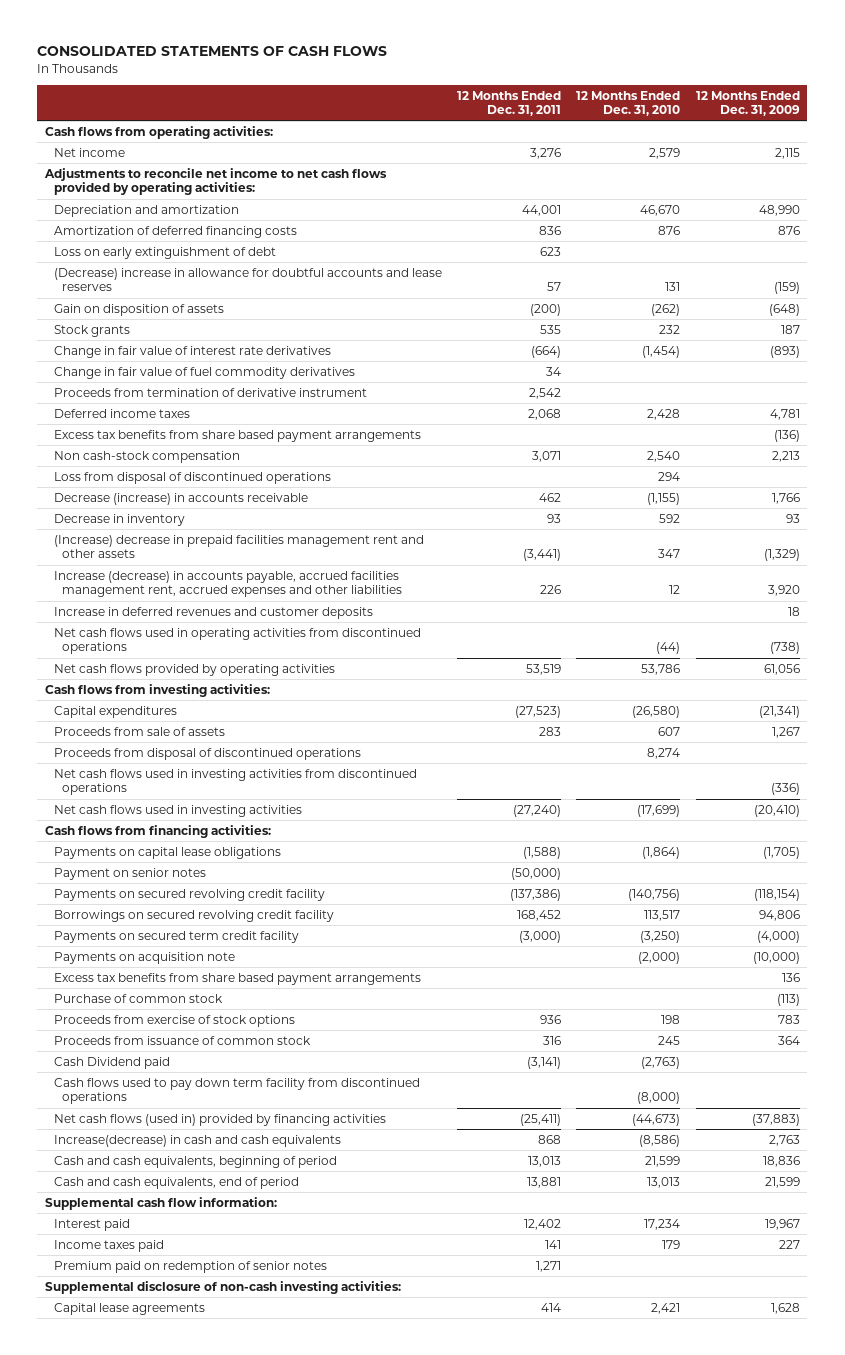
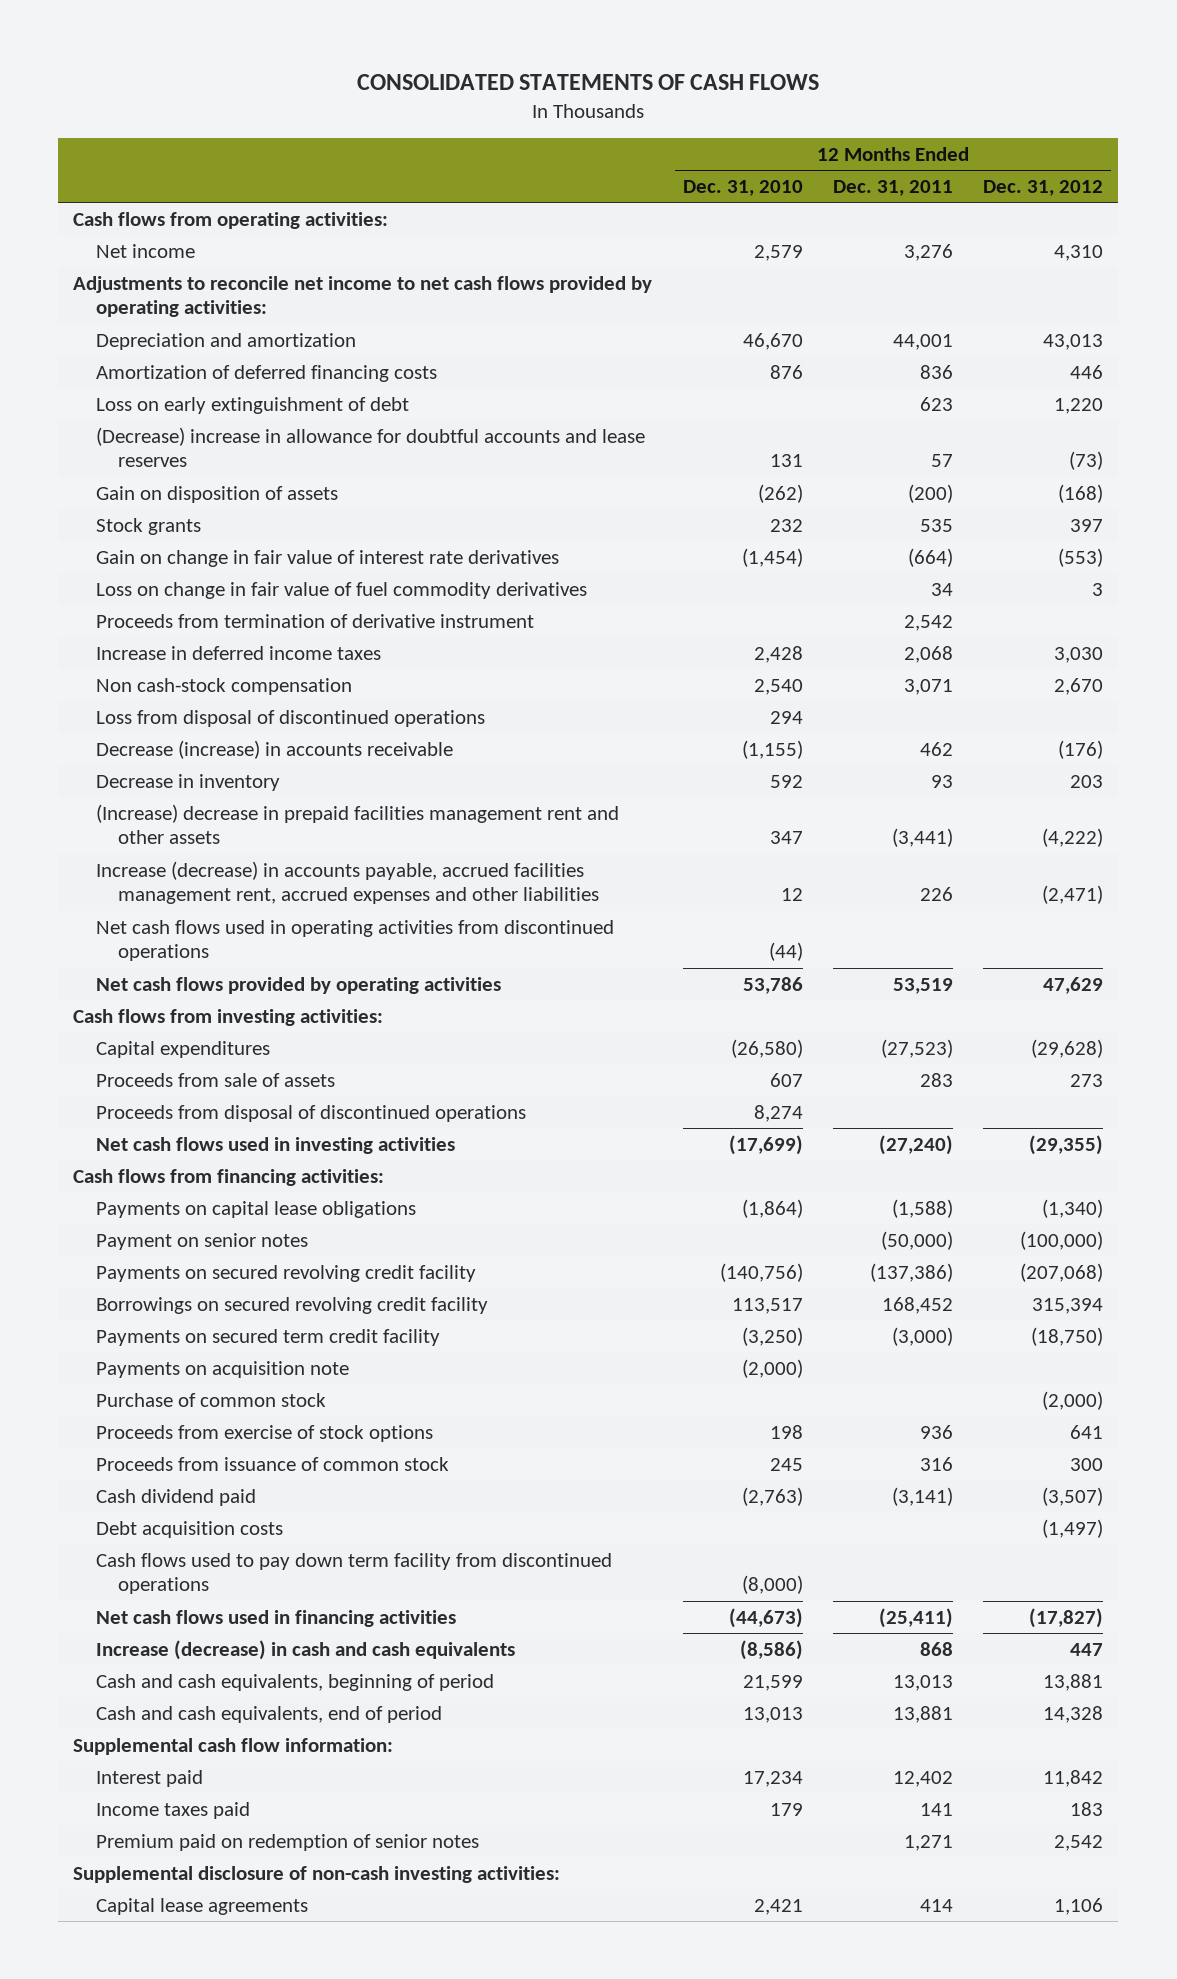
[695,90,800,117] 12 Months Ended Dec. 31, 2009 -> none
none -> [983,179,1104,196] Dec. 31, 2012
[53,345,331,358] Change in fair value of interest rate derivatives -> [95,549,559,567] Gain on change in fair value of interest rate derivatives
[53,366,355,379] Change in fair value of fuel commodity derivatives -> [95,581,587,599] Loss on change in fair value of fuel commodity derivatives
[53,429,421,442] Excess tax benefits from share based payment arrangements -> none
[53,408,190,418] Deferred income taxes -> [95,645,381,660] Increase in deferred income taxes
[53,606,373,619] Increase in deferred revenues and customer deposits -> none
[53,768,417,796] Net cash flows used in investing activities from discontinued operations -> none
[53,972,421,985] Excess tax benefits from share based payment arrangements -> none
[53,1056,170,1069] Cash Dividend paid -> [95,1488,256,1506] Cash dividend paid
none -> [95,1520,283,1538] Debt acquisition costs
[53,1113,386,1126] Net cash flows (used in) provided by financing activities -> [95,1609,456,1627] Net cash flows used in financing activities
[53,1134,341,1147] Increase(decrease) in cash and cash equivalents -> [95,1639,515,1660] Increase (decrease) in cash and cash equivalents

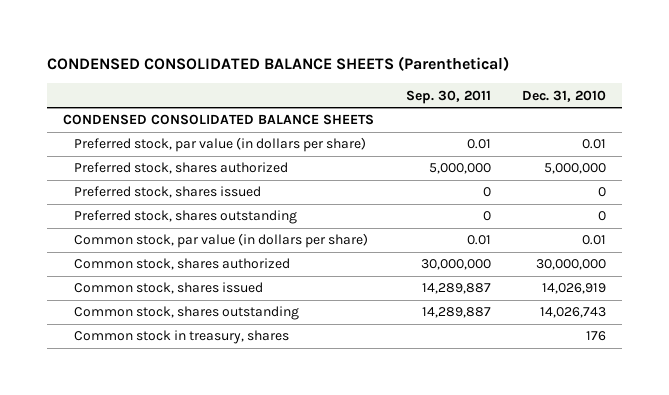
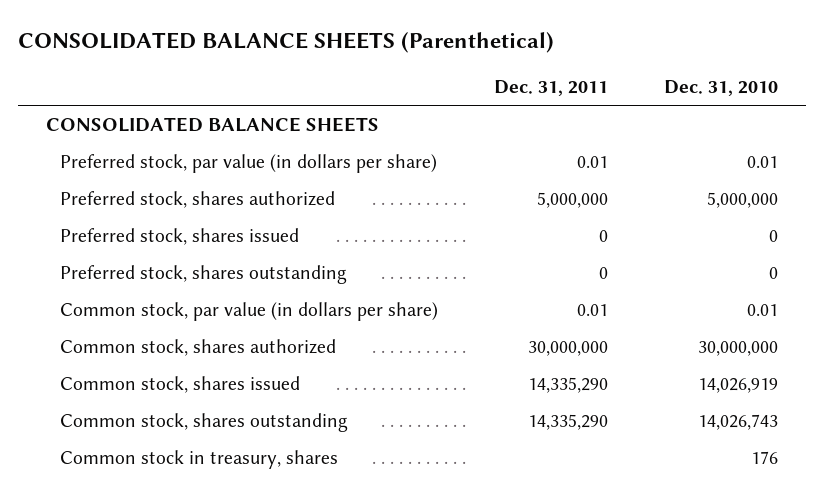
[47,56,510,72] CONDENSED CONSOLIDATED BALANCE SHEETS (Parenthetical) -> [18,32,555,54] CONSOLIDATED BALANCE SHEETS (Parenthetical)
[405,89,491,104] Sep. 30, 2011 -> none
none -> [494,79,609,96] Dec. 31, 2011
[62,114,374,126] CONDENSED CONSOLIDATED BALANCE SHEETS -> [46,116,380,132] CONSOLIDATED BALANCE SHEETS

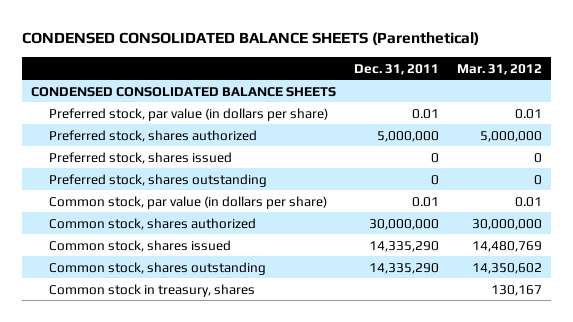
[18,32,555,54] CONSOLIDATED BALANCE SHEETS (Parenthetical) -> [22,32,480,46] CONDENSED CONSOLIDATED BALANCE SHEETS (Parenthetical)
[664,79,779,96] Dec. 31, 2010 -> none
none -> [456,63,542,75] Mar. 31, 2012
[46,116,380,132] CONSOLIDATED BALANCE SHEETS -> [31,86,337,97] CONDENSED CONSOLIDATED BALANCE SHEETS

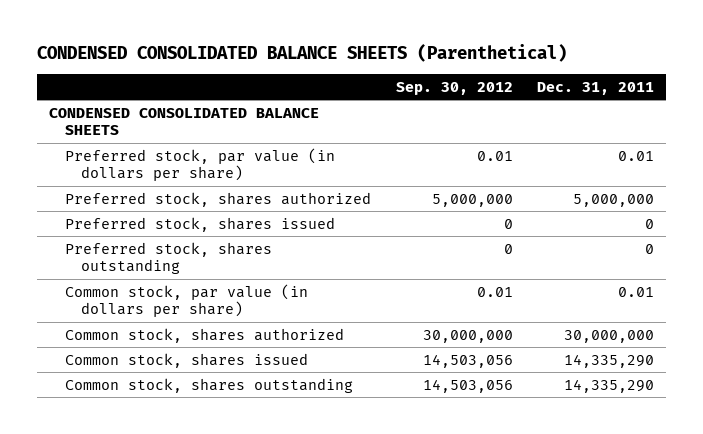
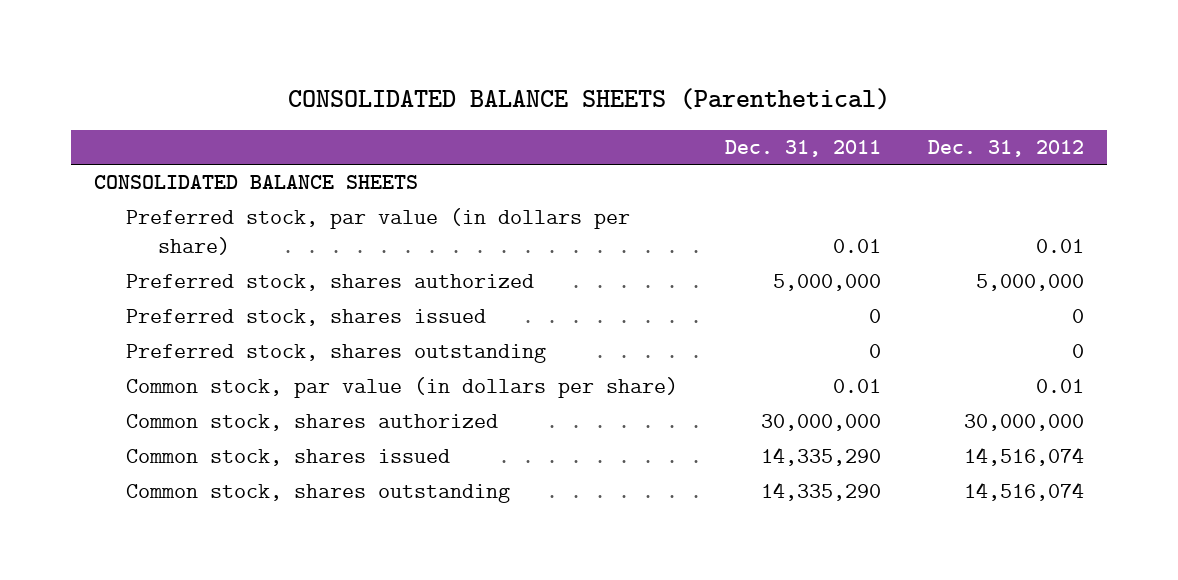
[36,44,567,63] CONDENSED CONSOLIDATED BALANCE SHEETS (Parenthetical) -> [287,87,890,110] CONSOLIDATED BALANCE SHEETS (Parenthetical)
[395,81,513,95] Sep. 30, 2012 -> none
none -> [927,140,1084,158] Dec. 31, 2012
[48,107,319,136] CONDENSED CONSOLIDATED BALANCE SHEETS -> [94,175,419,190] CONSOLIDATED BALANCE SHEETS

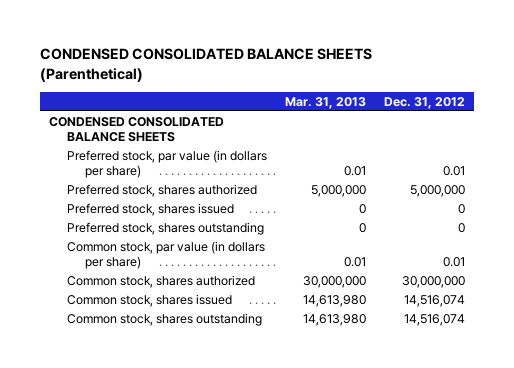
[287,87,890,110] CONSOLIDATED BALANCE SHEETS (Parenthetical) -> [39,48,372,83] CONDENSED CONSOLIDATED BALANCE SHEETS (Parenthetical)
[724,140,881,158] Dec. 31, 2011 -> none
none -> [285,96,367,109] Mar. 31, 2013
[94,175,419,190] CONSOLIDATED BALANCE SHEETS -> [48,117,224,142] CONDENSED CONSOLIDATED BALANCE SHEETS

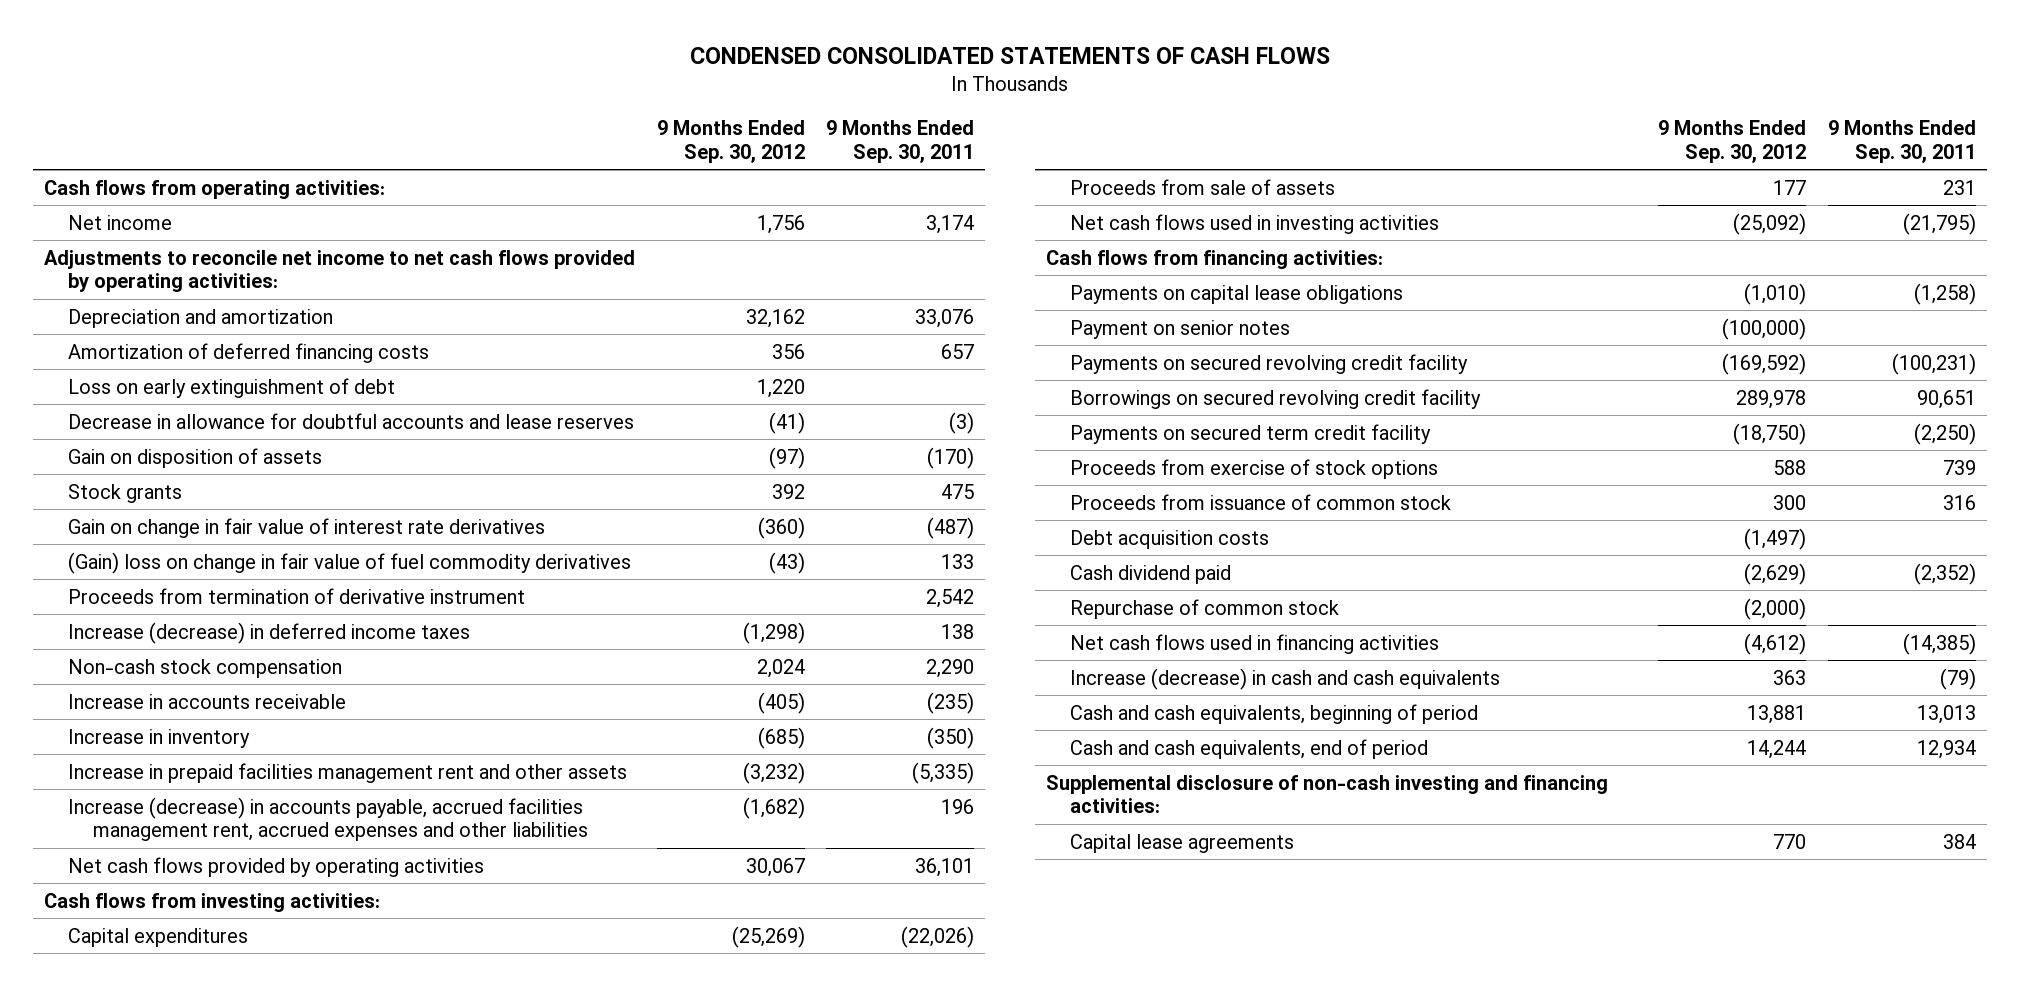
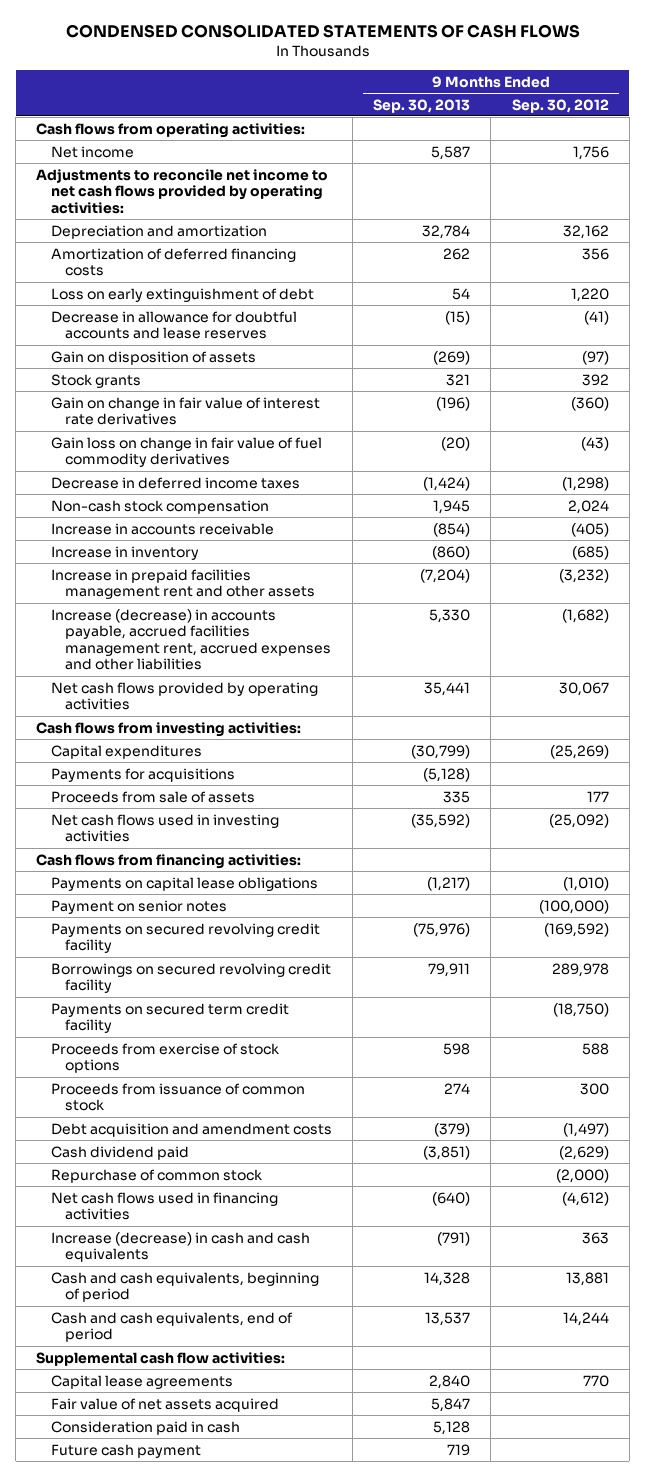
[826,120,975,164] 9 Months Ended Sep. 30, 2011 -> none
none -> [373,98,471,113] Sep. 30, 2013
[68,587,526,604] Proceeds from termination of derivative instrument -> none
[68,551,632,574] (Gain) loss on change in fair value of fuel commodity derivatives -> [50,436,322,468] Gain loss on change in fair value of fuel commodity derivatives
[68,621,471,644] Increase (decrease) in deferred income taxes -> [50,476,300,489] Decrease in deferred income taxes
none -> [50,767,235,782] Payments for acquisitions
[1070,529,1270,549] Debt acquisition costs -> [50,1122,332,1137] Debt acquisition and amendment costs
[1045,774,1608,814] Supplemental disclosure of non-cash investing and financing activities: -> [36,1351,286,1366] Supplemental cash flow activities:
none -> [50,1397,279,1412] Fair value of net assets acquired
none -> [50,1420,240,1435] Consideration paid in cash
none -> [50,1443,201,1458] Future cash payment

